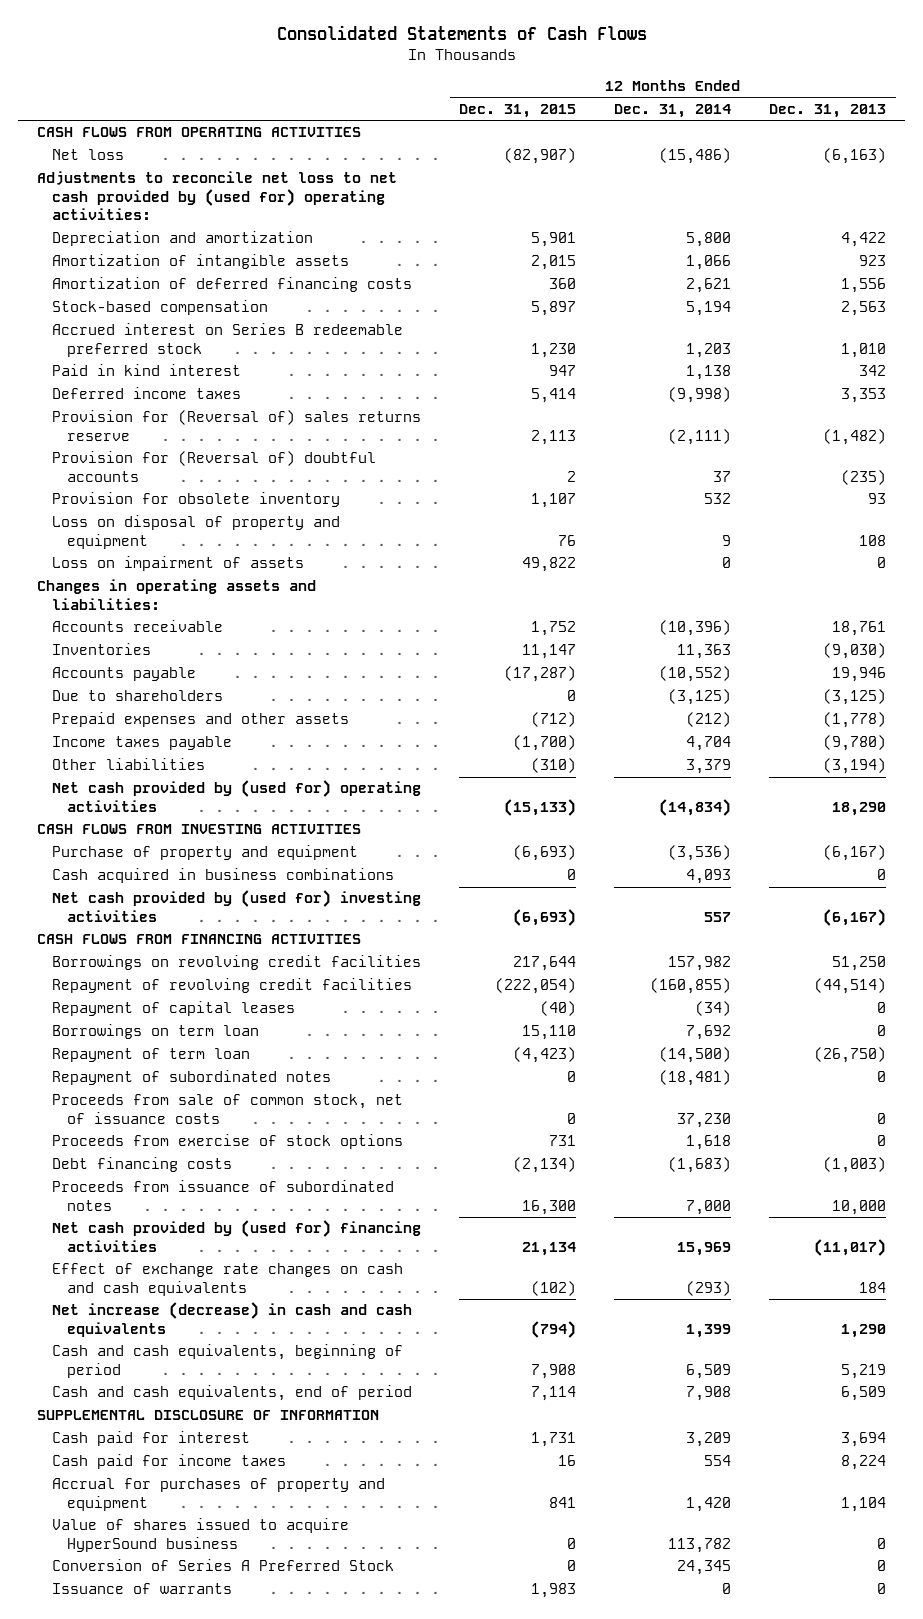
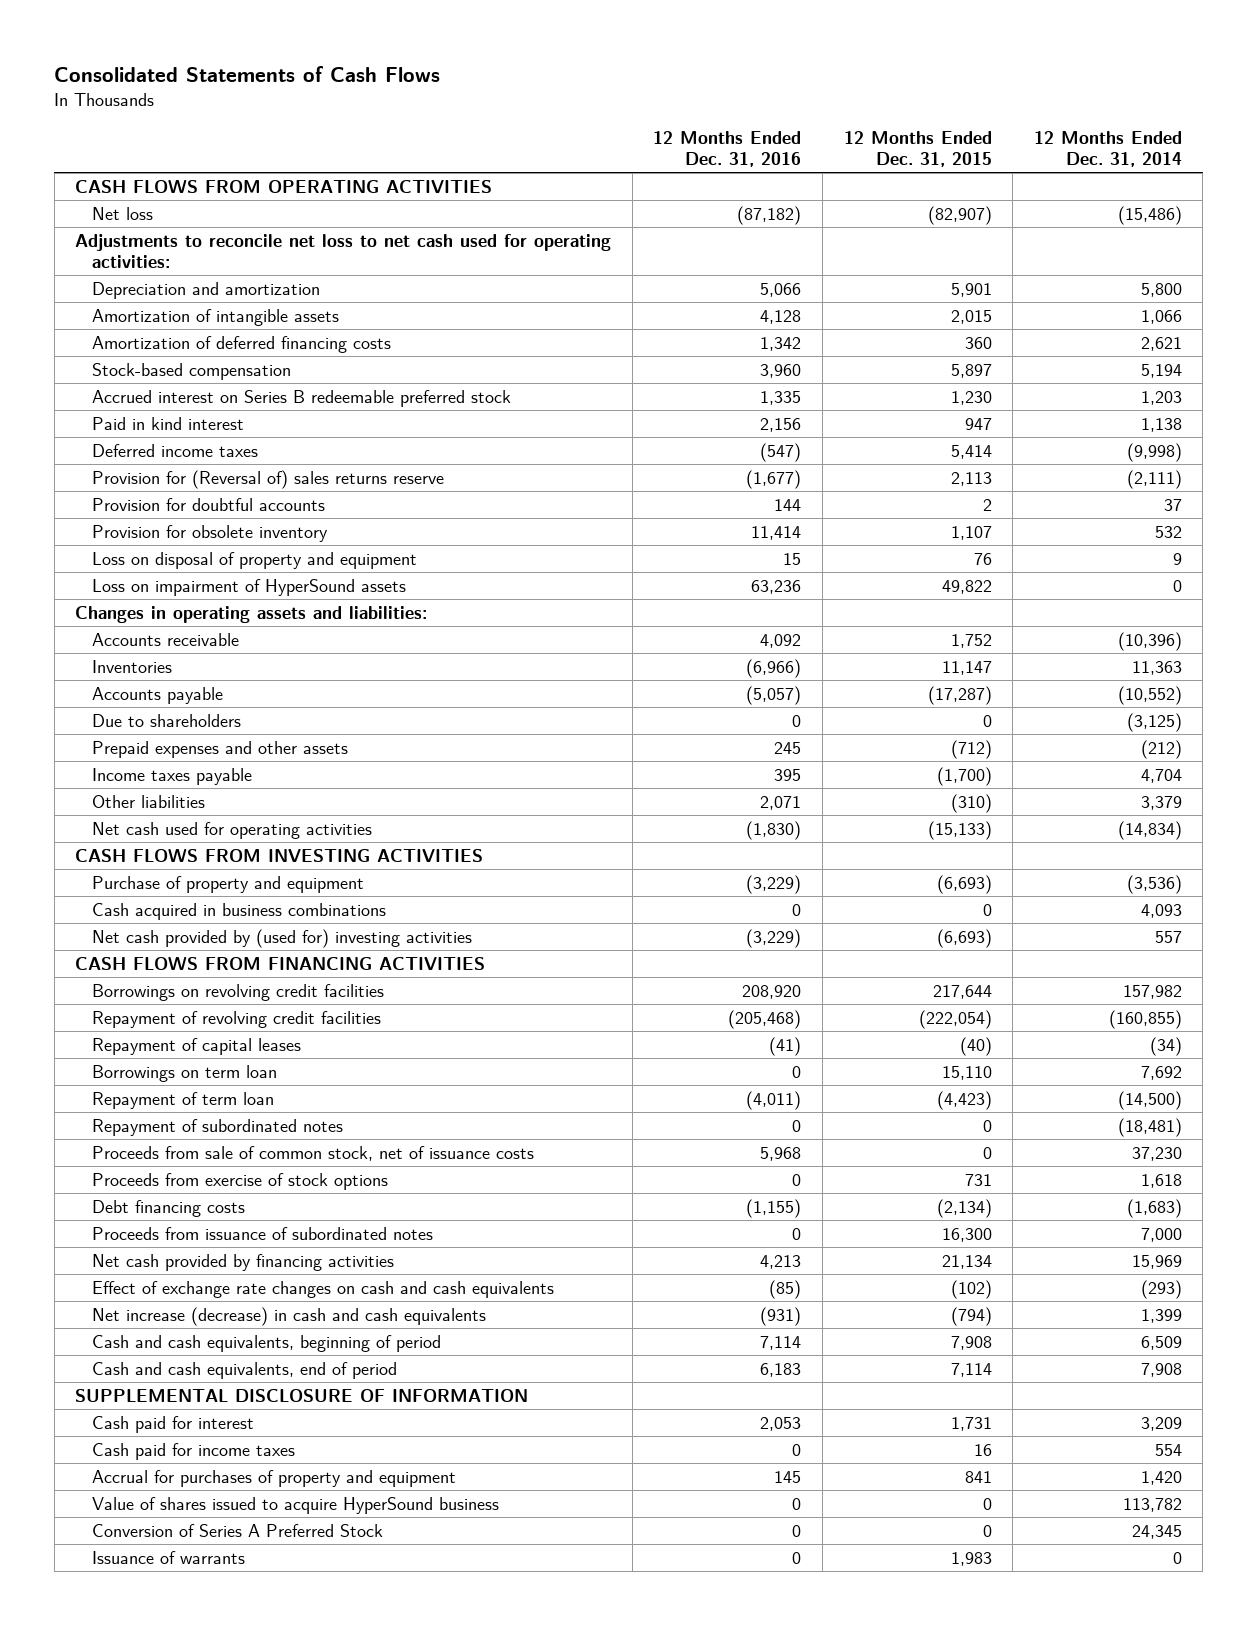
[769,103,887,118] Dec. 31, 2013 -> none
none -> [653,130,802,168] 12 Months Ended Dec. 31, 2016
[37,171,398,221] Adjustments to reconcile net loss to net cash provided by (used for) operating activities: -> [75,233,612,268] Adjustments to reconcile net loss to net cash used for operating activities:
[52,451,377,482] Provision for (Reversal of) doubtful accounts -> [91,497,325,511] Provision for doubtful accounts
[52,556,305,572] Loss on impairment of assets -> [91,578,406,596] Loss on impairment of HyperSound assets
[52,780,422,812] Net cash provided by (used for) operating activities -> [91,821,372,839] Net cash used for operating activities
[52,1220,422,1252] Net cash provided by (used for) financing activities -> [91,1253,394,1271] Net cash provided by financing activities

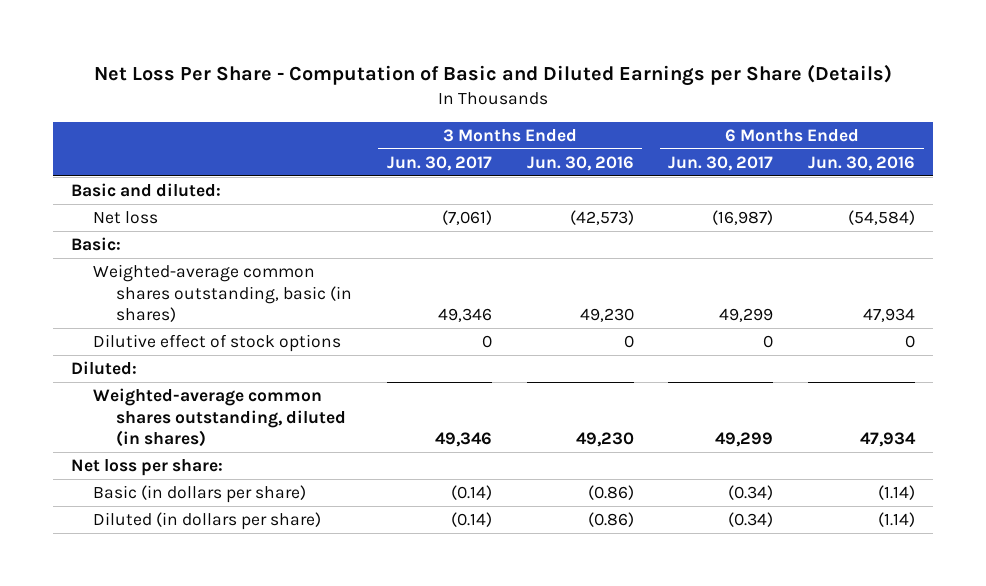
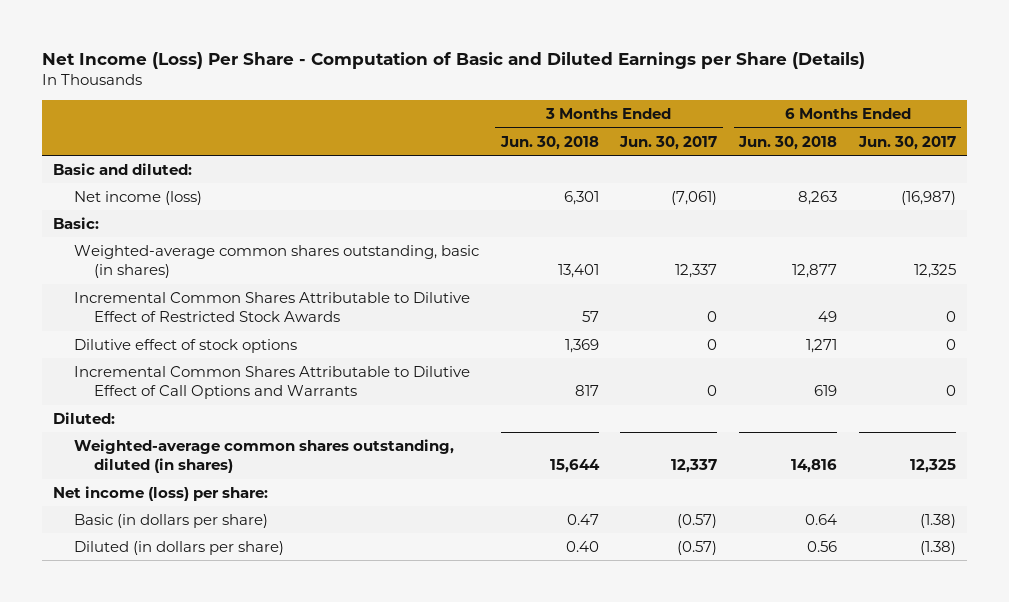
[93,64,892,87] Net Loss Per Share - Computation of Basic and Diluted Earnings per Share (Details) -> [42,52,866,70] Net Income (Loss) Per Share - Computation of Basic and Diluted Earnings per Share (Details)
[526,155,634,171] Jun. 30, 2016 -> none
[808,155,916,171] Jun. 30, 2016 -> none
none -> [499,135,599,150] Jun. 30, 2018
none -> [738,135,838,150] Jun. 30, 2018
[93,211,159,225] Net loss -> [73,190,202,205] Net income (loss)
[437,308,492,323] 49,346 -> [675,264,718,279] 12,337
[719,308,774,323] 49,299 -> [914,264,957,279] 12,325
none -> [73,291,470,323] Incremental Common Shares Attributable to Dilutive Effect of Restricted Stock Awards
none -> [73,365,470,400] Incremental Common Shares Attributable to Dilutive Effect of Call Options and Warrants
[434,432,492,448] 49,346 -> [671,459,718,474] 12,337
[715,432,774,448] 49,299 -> [910,459,957,474] 12,325
[70,459,223,477] Net loss per share: -> [53,485,269,501] Net income (loss) per share:
[450,485,492,501] (0.14) -> [677,513,718,528] (0.57)
[728,485,774,501] (0.34) -> [920,513,957,528] (1.38)
[450,512,492,528] (0.14) -> [677,540,718,555] (0.57)
[728,512,774,528] (0.34) -> [920,540,957,555] (1.38)

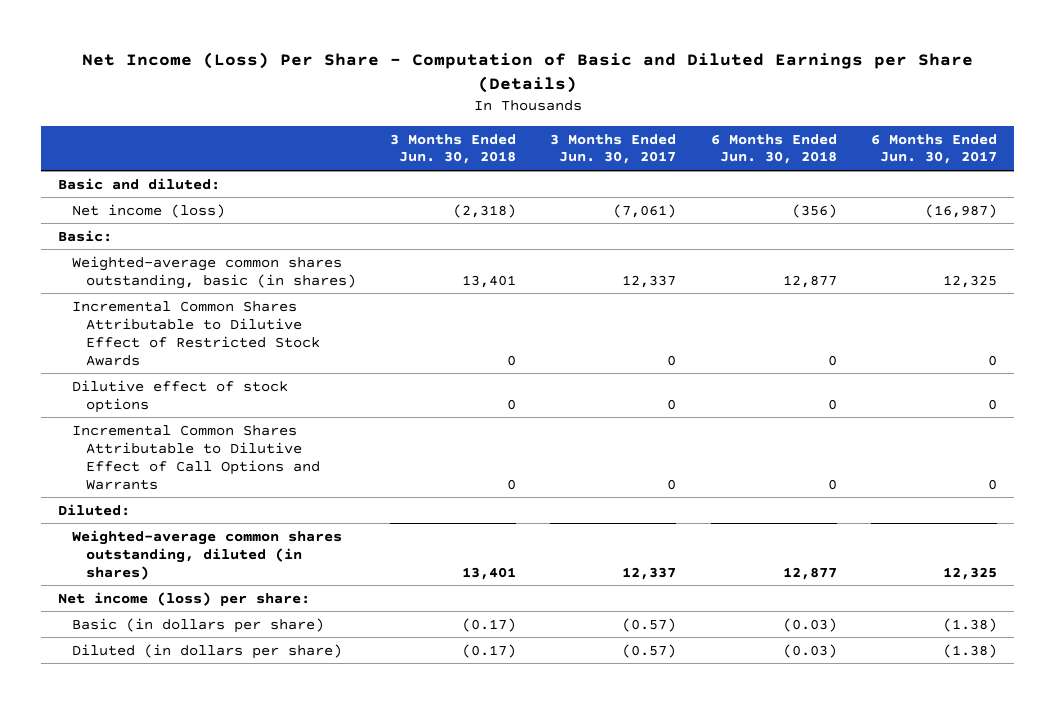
[563,190,599,205] 6,301 -> [452,203,516,218] (2,318)
[798,190,838,205] 8,263 -> [791,203,837,218] (356)
[581,311,599,323] 57 -> [506,354,516,366] 0
[818,311,838,323] 49 -> [827,354,837,366] 0
[564,338,599,353] 1,369 -> [506,398,516,410] 0
[806,338,838,353] 1,271 -> [827,398,837,410] 0
[574,385,599,397] 817 -> [506,478,516,490] 0
[814,385,838,397] 619 -> [827,478,837,490] 0
[549,459,600,474] 15,644 -> [461,566,516,580] 13,401
[791,459,838,474] 14,816 -> [782,566,837,580] 12,877
[566,513,599,525] 0.47 -> [461,617,516,632] (0.17)
[805,513,838,525] 0.64 -> [782,617,837,632] (0.03)
[565,540,599,552] 0.40 -> [461,643,516,658] (0.17)
[807,540,838,552] 0.56 -> [782,643,837,658] (0.03)

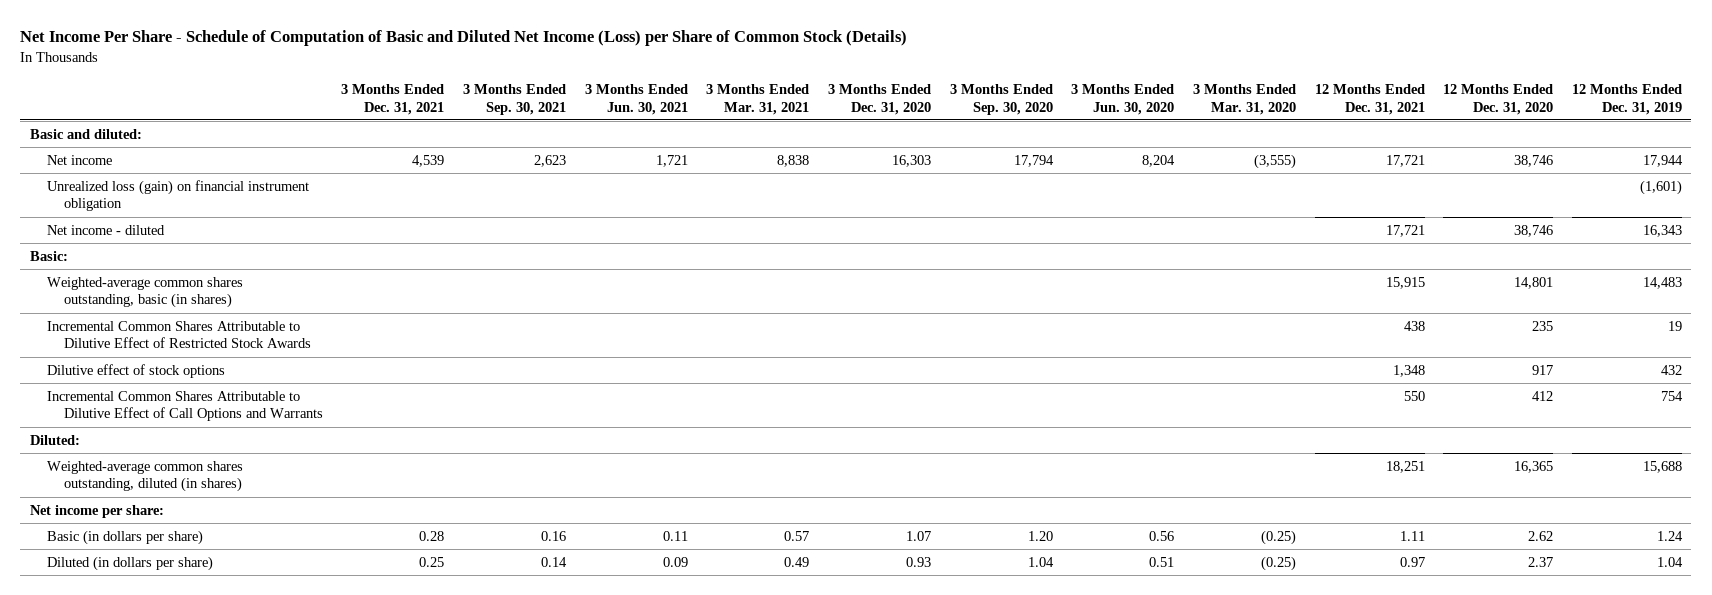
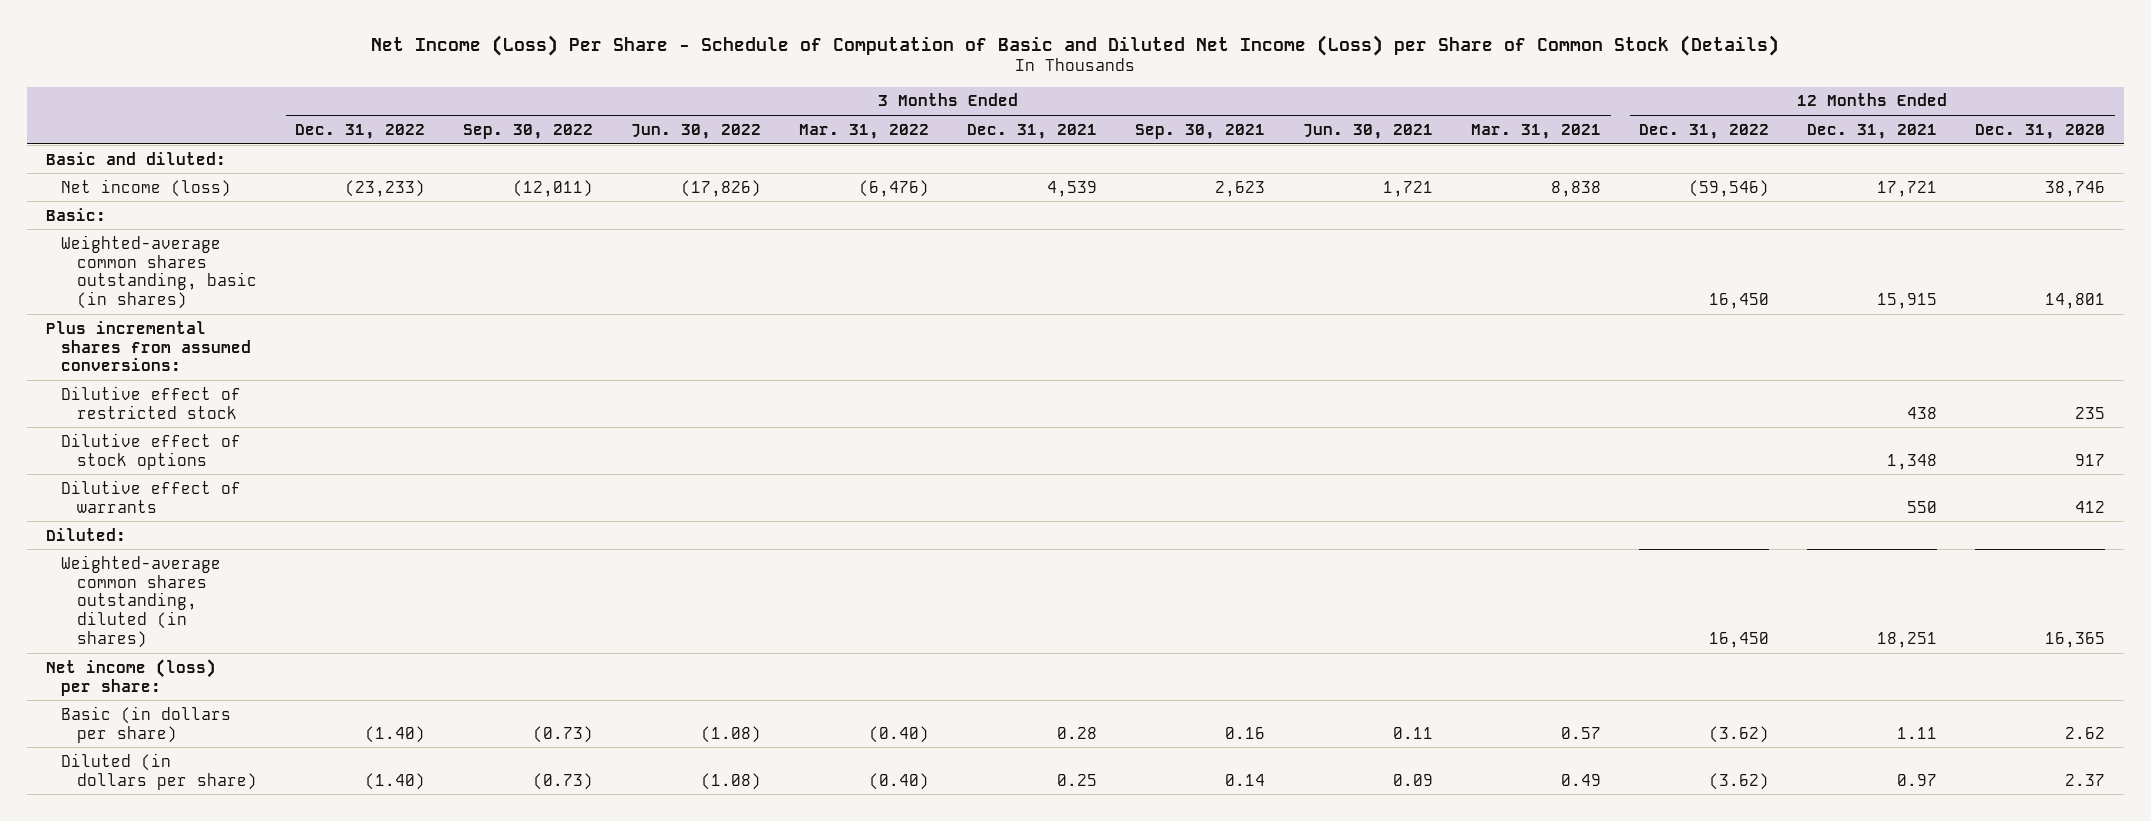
[20,30,908,47] Net Income Per Share - Schedule of Computation of Basic and Diluted Net Income (Loss) per Share of Common Stock (Details) -> [371,34,1780,56] Net Income (Loss) Per Share - Schedule of Computation of Basic and Diluted Net Income (Loss) per Share of Common Stock (Details)
[827,83,931,115] 3 Months Ended Dec. 31, 2020 -> none
[949,83,1053,115] 3 Months Ended Sep. 30, 2020 -> none
[1071,83,1175,115] 3 Months Ended Jun. 30, 2020 -> none
[1193,83,1297,115] 3 Months Ended Mar. 31, 2020 -> none
[1572,83,1683,115] 12 Months Ended Dec. 31, 2019 -> none
none -> [295,123,426,139] Dec. 31, 2022
none -> [463,123,594,139] Sep. 30, 2022
none -> [631,123,762,139] Jun. 30, 2022
none -> [799,123,930,139] Mar. 31, 2022
none -> [1639,123,1770,139] Dec. 31, 2022
[46,179,309,212] Unrealized loss (gain) on financial instrument obligation -> none
[46,224,165,235] Net income - diluted -> none
[46,154,112,165] Net income -> [61,178,232,197] Net income (loss)
none -> [45,320,252,372] Plus incremental shares from assumed conversions:
[46,320,311,349] Incremental Common Shares Attributable to Dilutive Effect of Restricted Stock Awards -> [61,385,242,419] Dilutive effect of restricted stock
[46,390,323,422] Incremental Common Shares Attributable to Dilutive Effect of Call Options and Warrants -> [61,479,242,513] Dilutive effect of warrants
[29,504,164,518] Net income per share: -> [45,658,216,696] Net income (loss) per share:

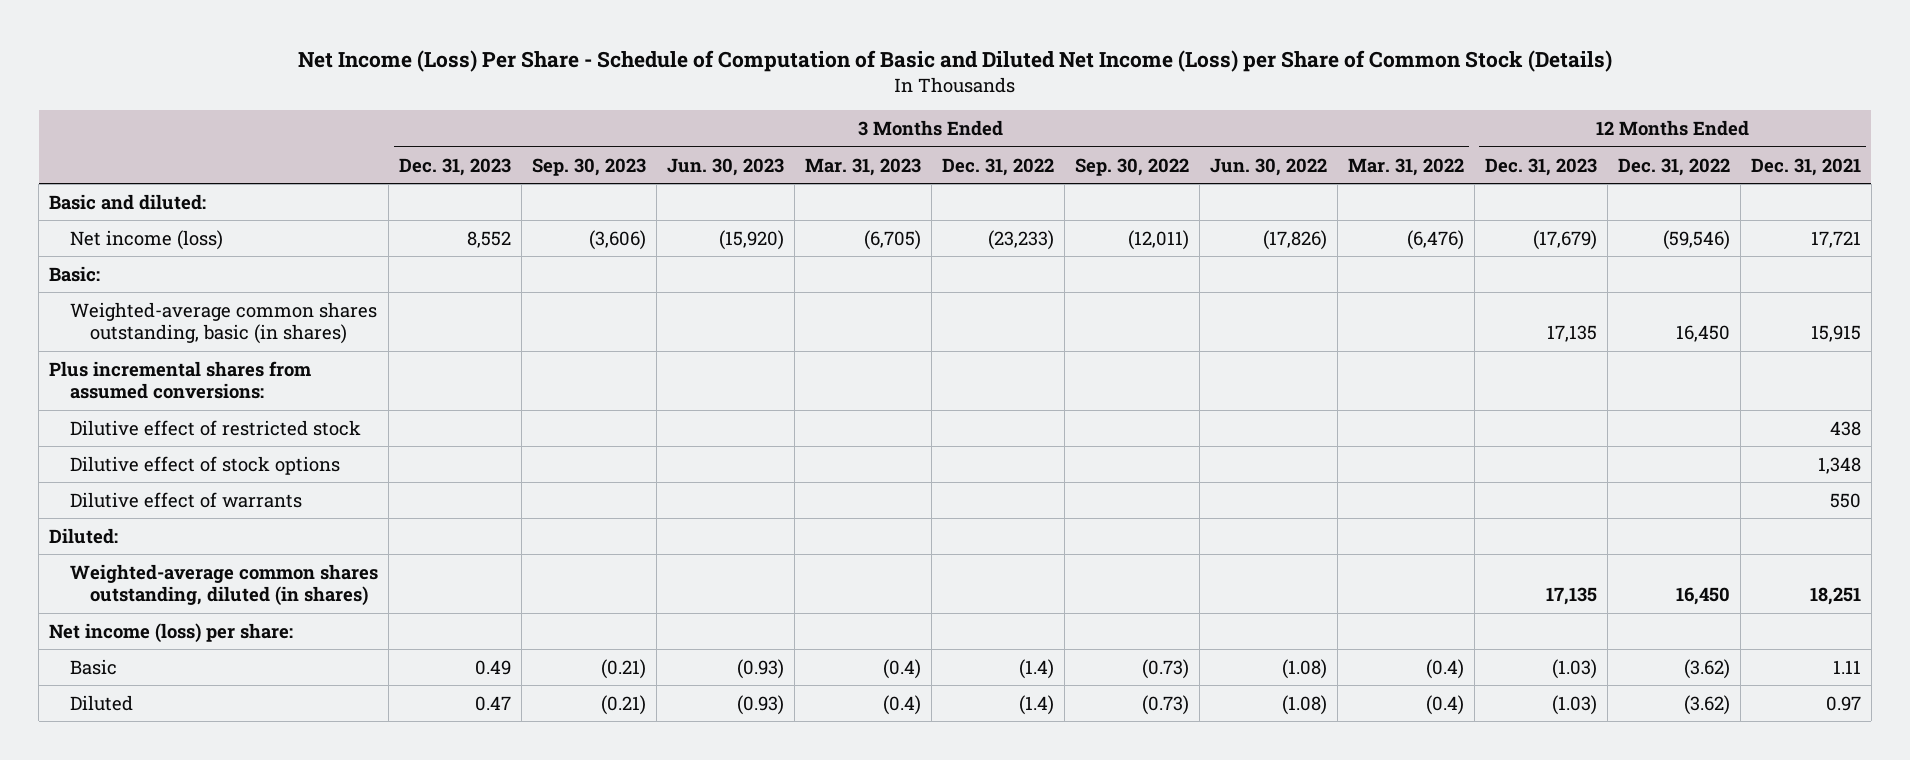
[967,123,1098,139] Dec. 31, 2021 -> none
[1135,123,1266,139] Sep. 30, 2021 -> none
[1303,123,1434,139] Jun. 30, 2021 -> none
[1471,123,1602,139] Mar. 31, 2021 -> none
[1975,123,2106,139] Dec. 31, 2020 -> none
none -> [398,157,511,176] Dec. 31, 2023
none -> [531,157,646,176] Sep. 30, 2023
none -> [666,157,784,176] Jun. 30, 2023
none -> [804,157,921,176] Mar. 31, 2023
none -> [1484,157,1597,176] Dec. 31, 2023
[61,705,232,743] Basic (in dollars per share) -> [69,658,117,675] Basic
[365,725,426,743] (1.40) -> [1018,658,1054,679] (1.4)
[869,725,930,743] (0.40) -> [1425,658,1464,679] (0.4)
[61,752,258,790] Diluted (in dollars per share) -> [69,694,133,711] Diluted
[365,772,426,790] (1.40) -> [1018,694,1054,715] (1.4)
[869,772,930,790] (0.40) -> [1425,694,1464,715] (0.4)

